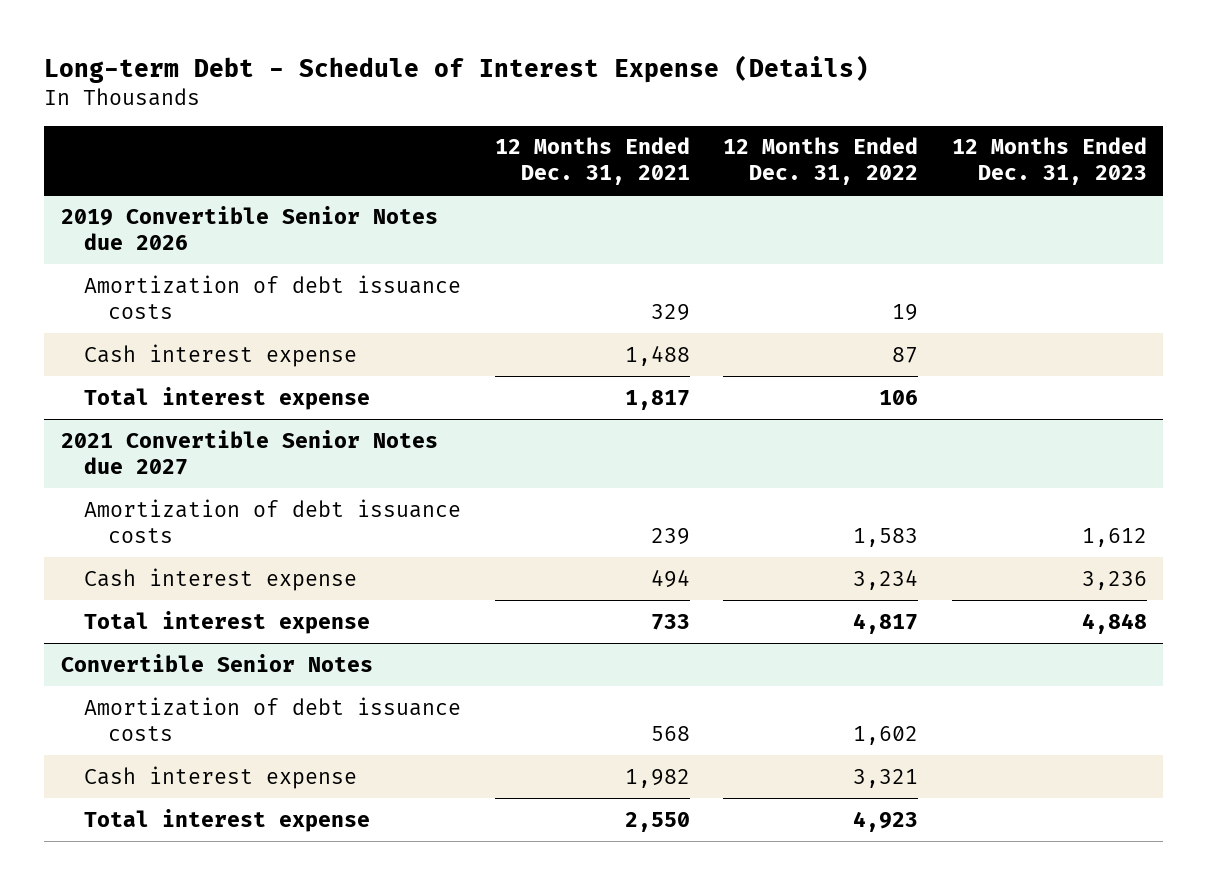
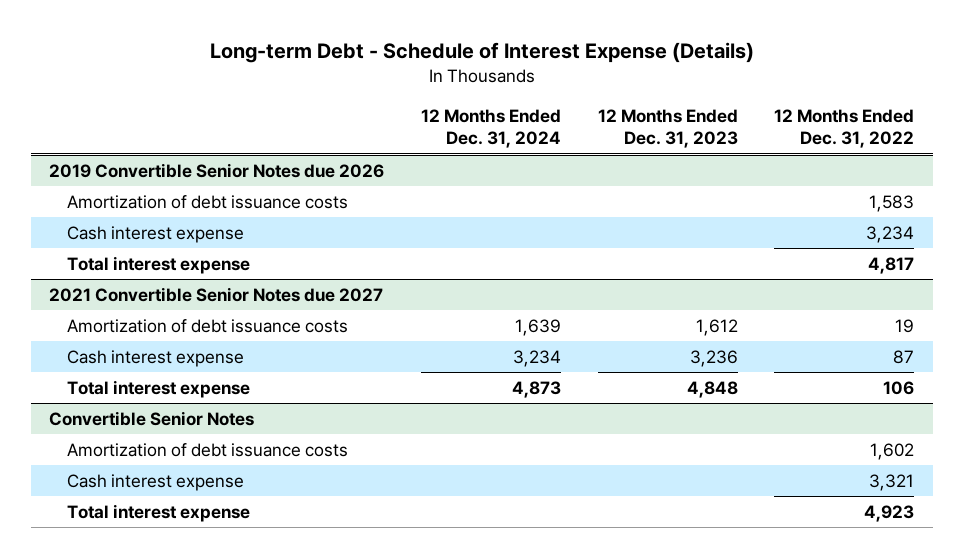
[494,137,690,186] 12 Months Ended Dec. 31, 2021 -> none
none -> [420,108,561,149] 12 Months Ended Dec. 31, 2024
[892,303,919,321] 19 -> [869,194,915,212] 1,583
[892,346,919,363] 87 -> [866,225,915,243] 3,234
[879,389,919,405] 106 -> [868,256,915,274] 4,817
[853,527,919,547] 1,583 -> [895,318,915,333] 19
[853,568,919,590] 3,234 -> [893,349,915,364] 87
[853,612,919,634] 4,817 -> [883,380,915,395] 106

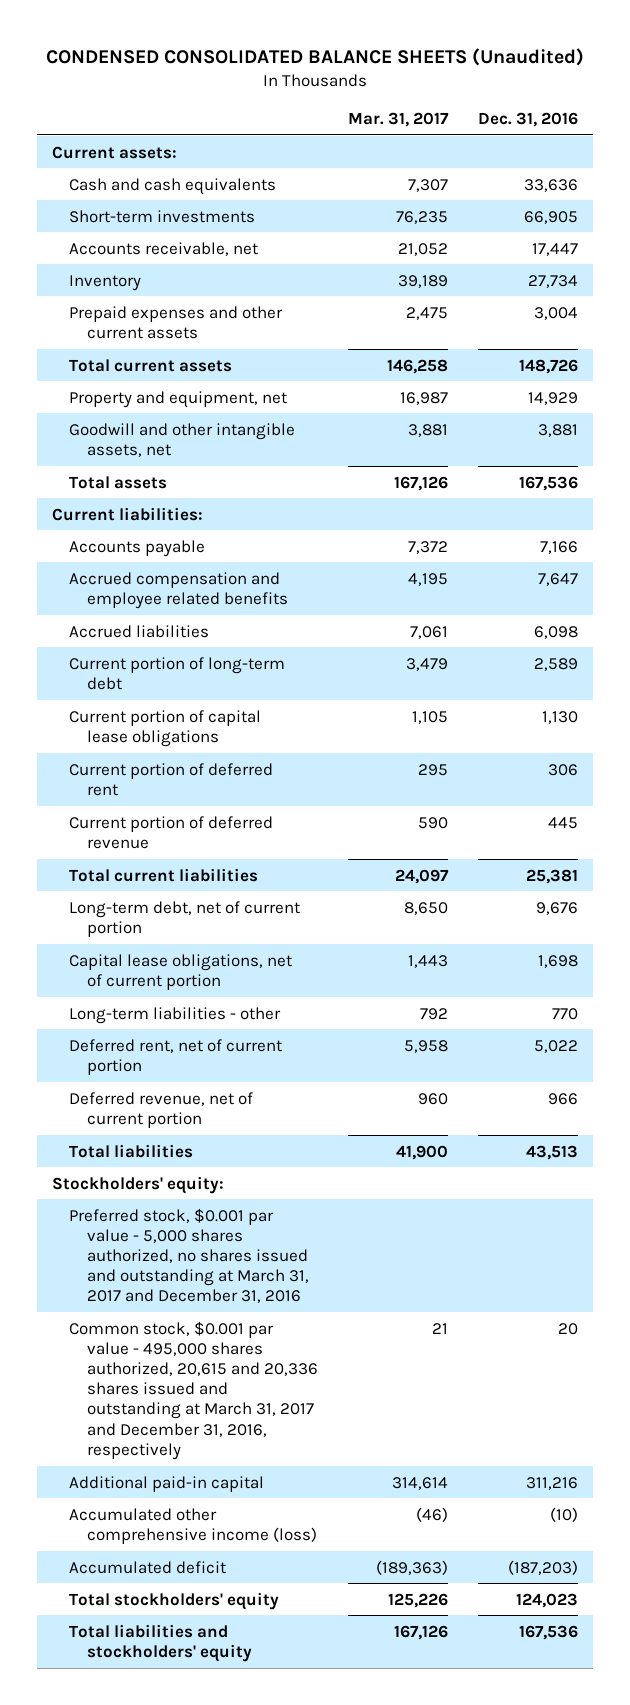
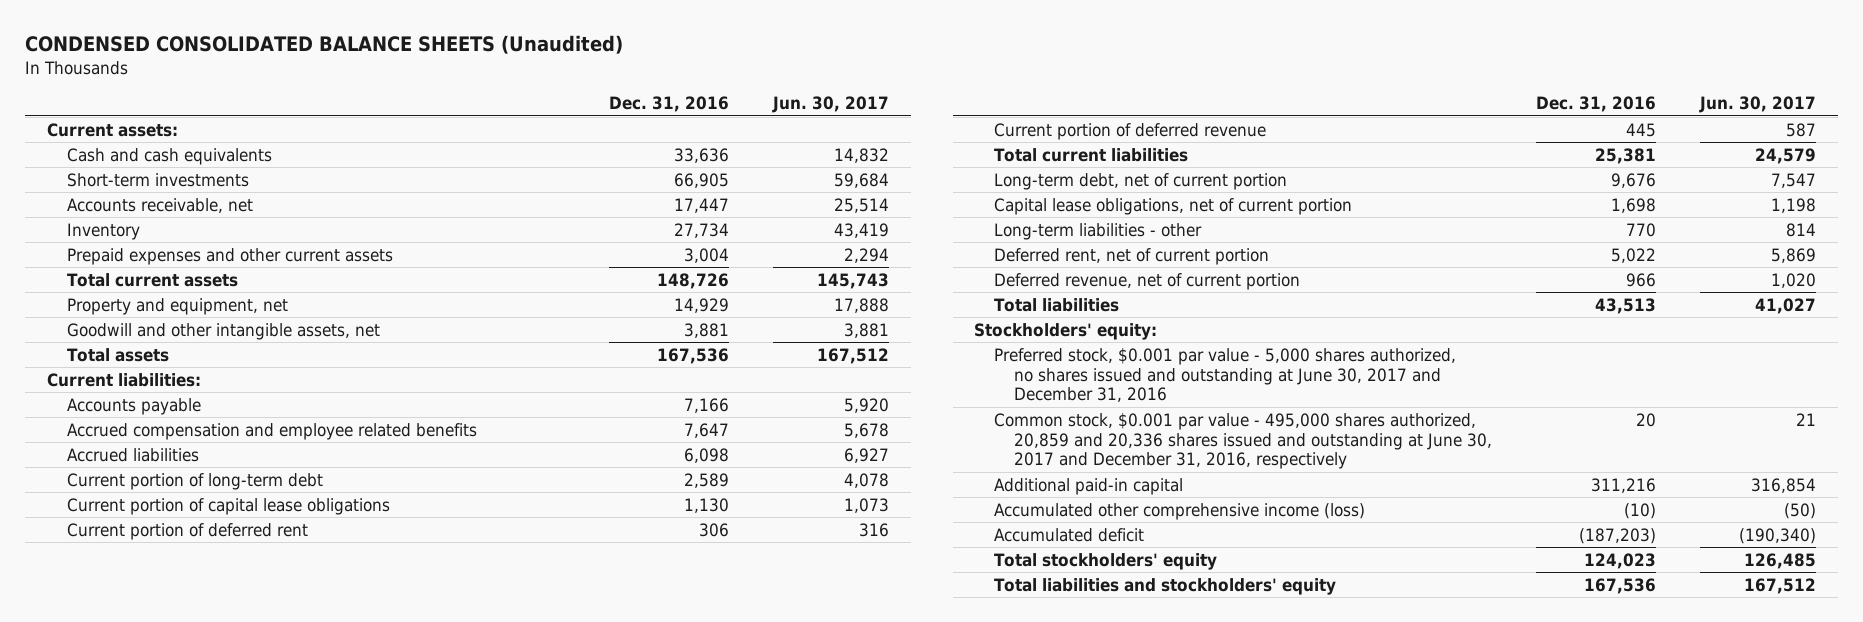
[347,111,449,127] Mar. 31, 2017 -> none
none -> [771,96,889,114] Jun. 30, 2017
[69,1207,309,1304] Preferred stock, $0.001 par value - 5,000 shares authorized, no shares issued and outstanding at March 31, 2017 and December 31, 2016 -> [994,347,1457,403] Preferred stock, $0.001 par value - 5,000 shares authorized, no shares issued and outstanding at June 30, 2017 and December 31, 2016
[69,1320,318,1460] Common stock, $0.001 par value - 495,000 shares authorized, 20,615 and 20,336 shares issued and outstanding at March 31, 2017 and December 31, 2016, respectively -> [994,412,1493,470] Common stock, $0.001 par value - 495,000 shares authorized, 20,859 and 20,336 shares issued and outstanding at June 30, 2017 and December 31, 2016, respectively

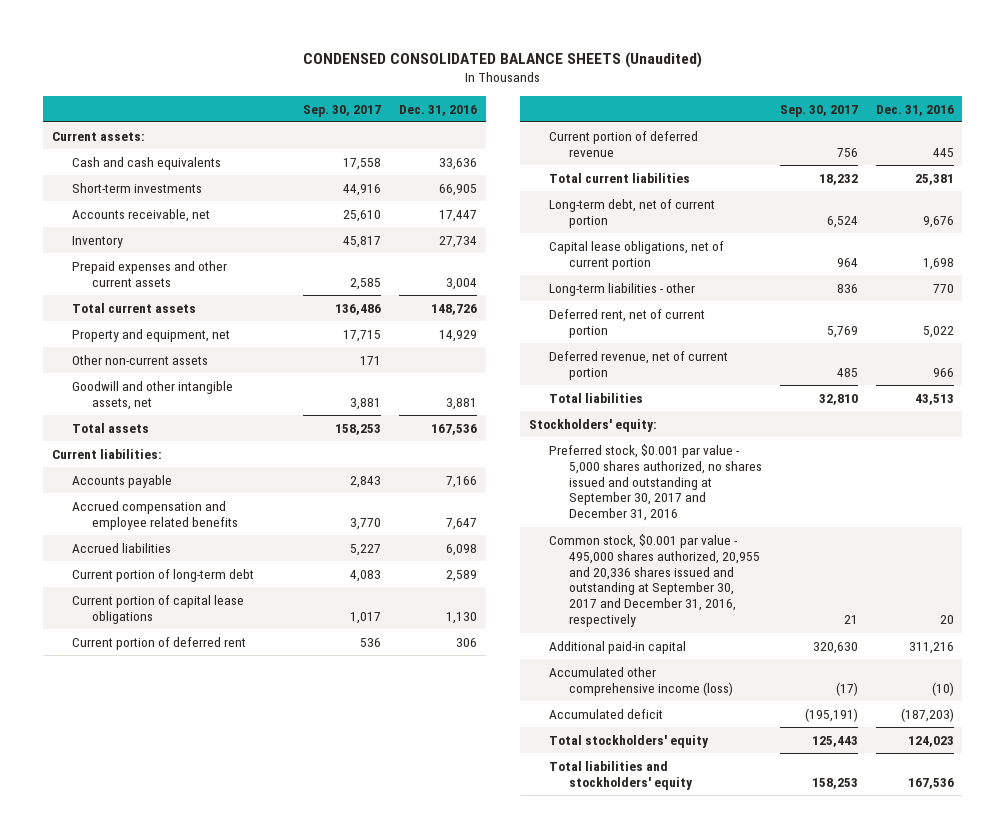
[771,96,889,114] Jun. 30, 2017 -> none
none -> [303,104,382,117] Sep. 30, 2017
none -> [72,354,209,365] Other non-current assets
[994,347,1457,403] Preferred stock, $0.001 par value - 5,000 shares authorized, no shares issued and outstanding at June 30, 2017 and December 31, 2016 -> [548,443,762,522] Preferred stock, $0.001 par value - 5,000 shares authorized, no shares issued and outstanding at September 30, 2017 and December 31, 2016
[994,412,1493,470] Common stock, $0.001 par value - 495,000 shares authorized, 20,859 and 20,336 shares issued and outstanding at June 30, 2017 and December 31, 2016, respectively -> [548,533,760,628] Common stock, $0.001 par value - 495,000 shares authorized, 20,955 and 20,336 shares issued and outstanding at September 30, 2017 and December 31, 2016, respectively

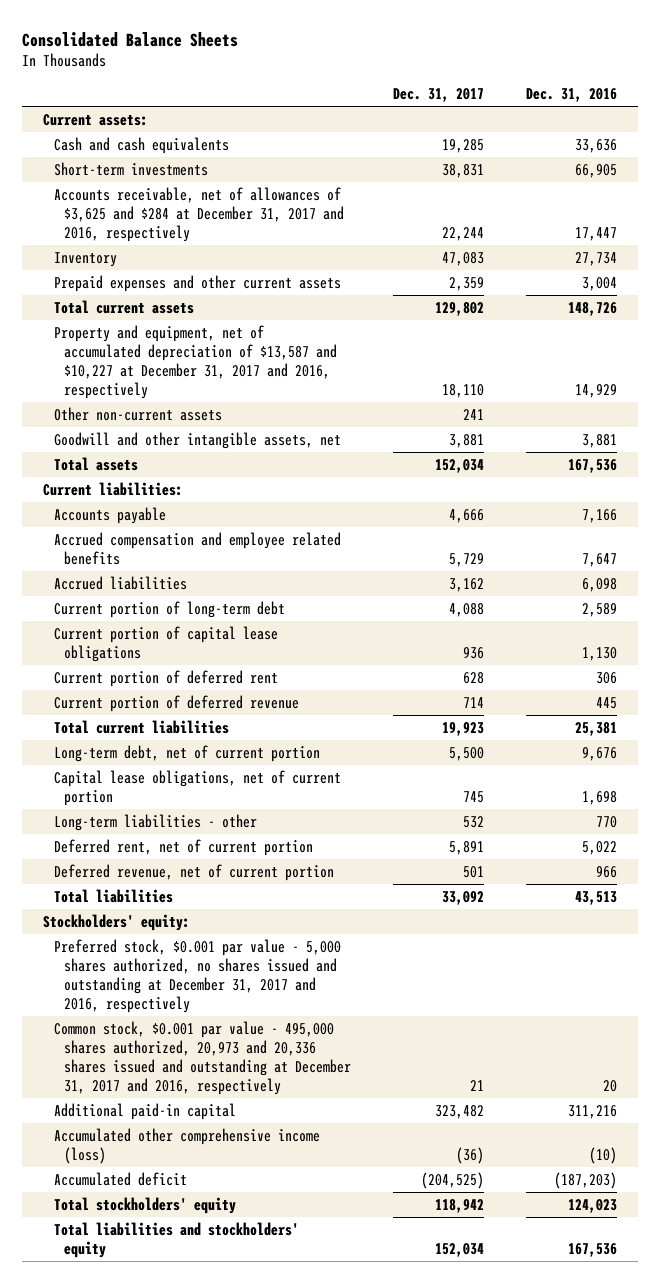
[302,52,702,69] CONDENSED CONSOLIDATED BALANCE SHEETS (Unaudited) -> [21,31,238,47] Consolidated Balance Sheets
[303,104,382,117] Sep. 30, 2017 -> none
none -> [393,88,485,103] Dec. 31, 2017
[72,208,211,222] Accounts receivable, net -> [53,186,345,242] Accounts receivable, net of allowances of $3,625 and $284 at December 31, 2017 and 2016, respectively
[72,328,231,342] Property and equipment, net -> [53,324,338,399] Property and equipment, net of accumulated depreciation of $13,587 and $10,227 at December 31, 2017 and 2016, respectively
[548,443,762,522] Preferred stock, $0.001 par value - 5,000 shares authorized, no shares issued and outstanding at September 30, 2017 and December 31, 2016 -> [53,938,341,1013] Preferred stock, $0.001 par value - 5,000 shares authorized, no shares issued and outstanding at December 31, 2017 and 2016, respectively
[548,533,760,628] Common stock, $0.001 par value - 495,000 shares authorized, 20,955 and 20,336 shares issued and outstanding at September 30, 2017 and December 31, 2016, respectively -> [53,1020,352,1095] Common stock, $0.001 par value - 495,000 shares authorized, 20,973 and 20,336 shares issued and outstanding at December 31, 2017 and 2016, respectively

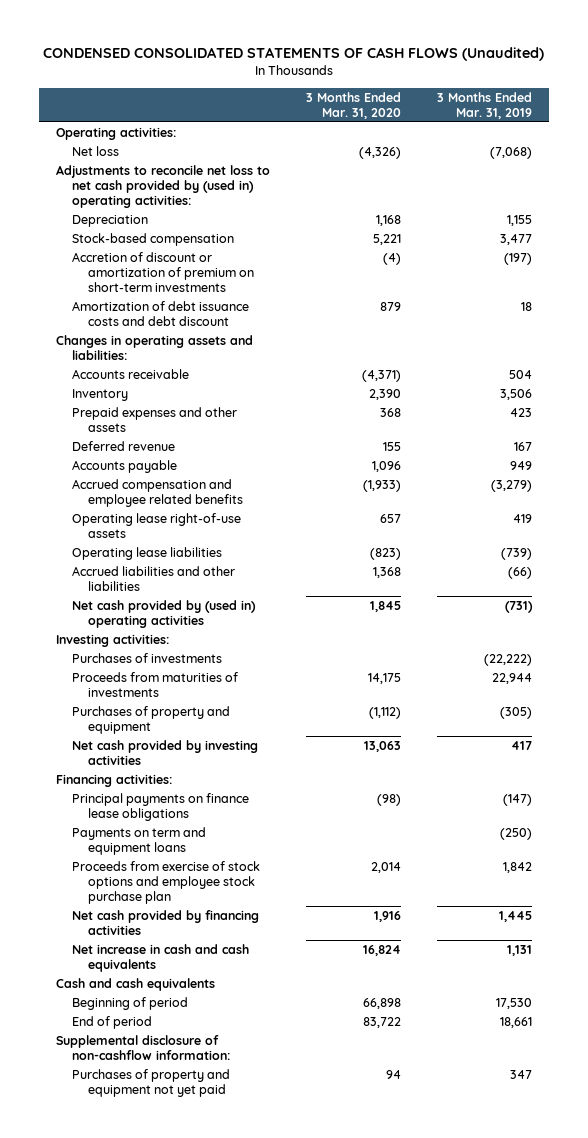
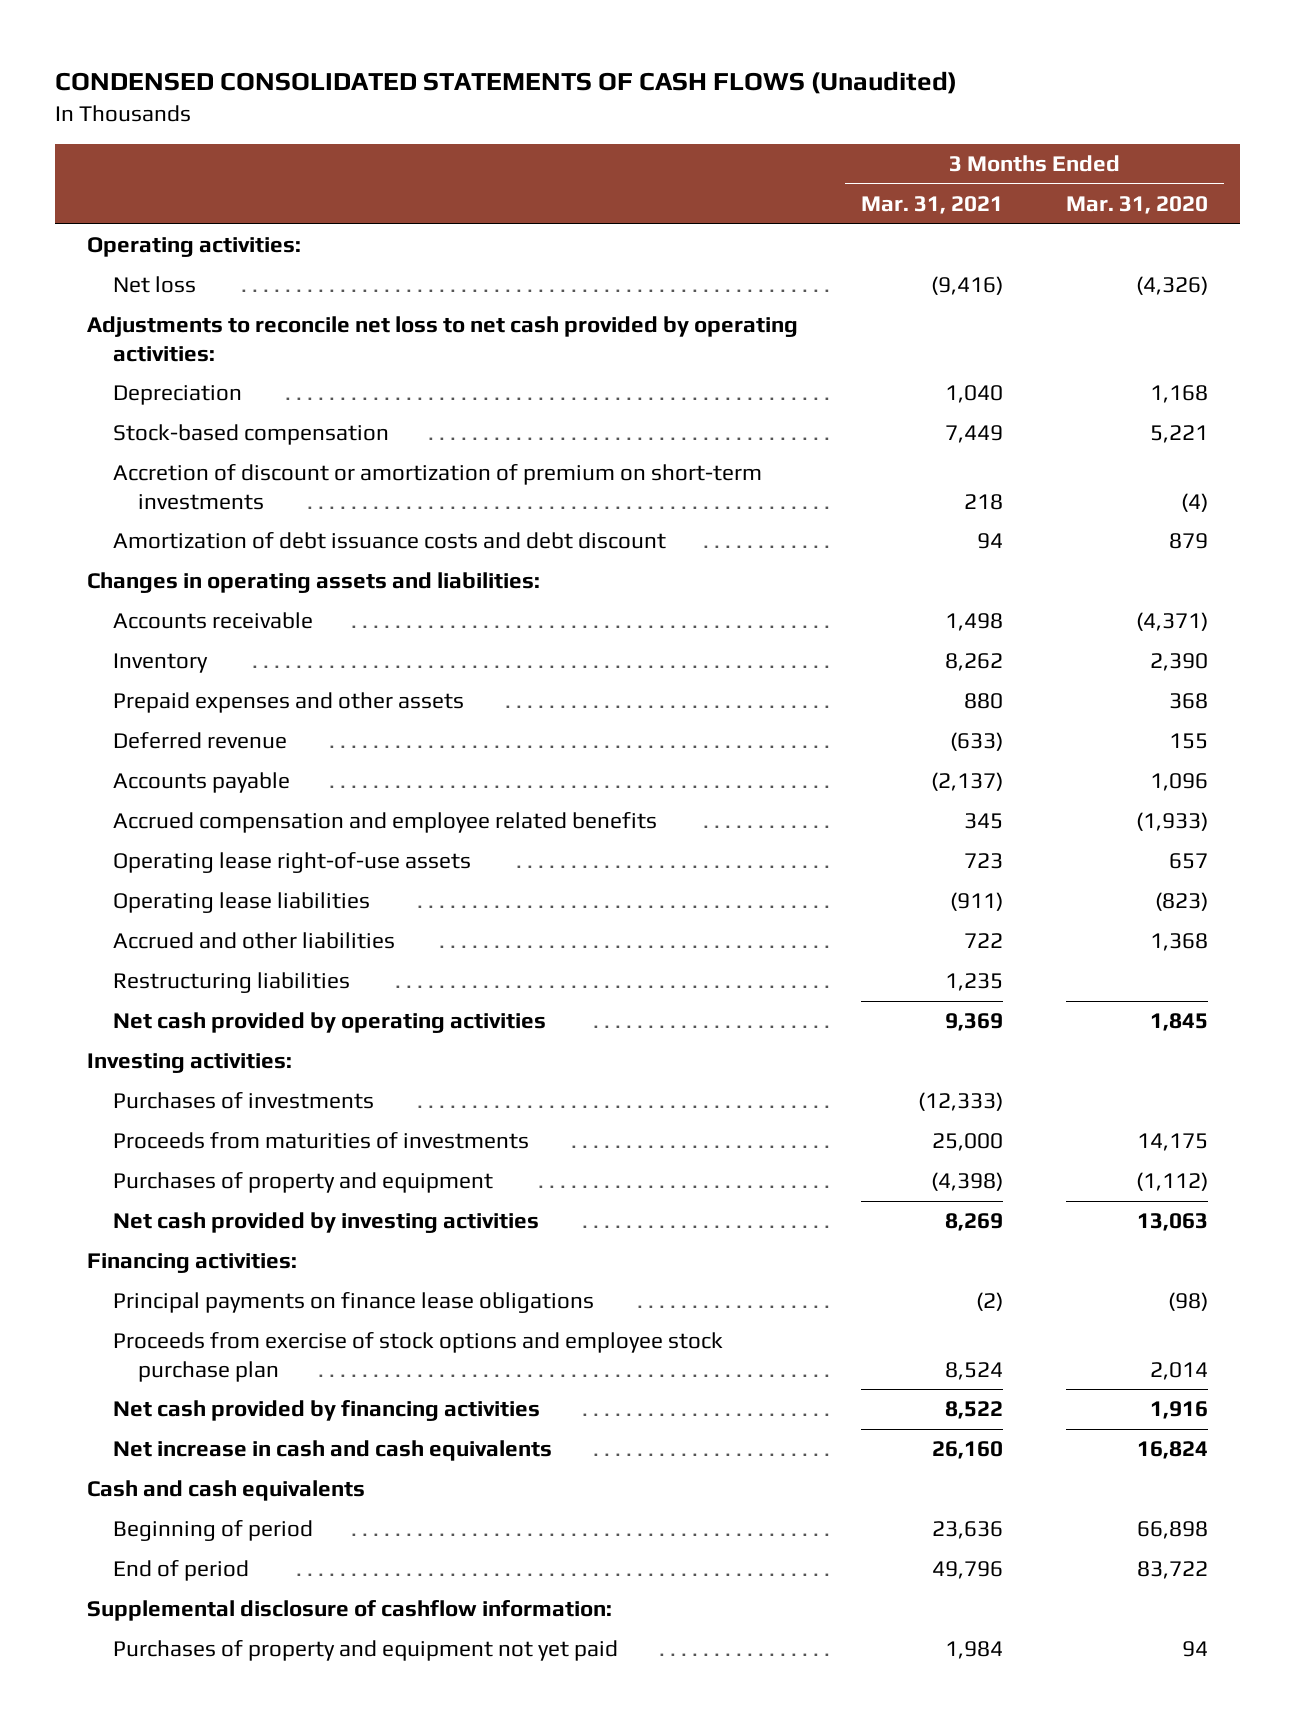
[436,91,532,119] 3 Months Ended Mar. 31, 2019 -> none
none -> [861,196,1004,215] Mar. 31, 2021
[56,164,271,209] Adjustments to reconcile net loss to net cash provided by (used in) operating activities: -> [86,316,798,362] Adjustments to reconcile net loss to net cash provided by operating activities:
[72,565,236,591] Accrued liabilities and other liabilities -> [112,932,395,950] Accrued and other liabilities
none -> [112,972,350,994] Restructuring liabilities
[72,599,257,628] Net cash provided by (used in) operating activities -> [112,1012,546,1034] Net cash provided by operating activities
[72,826,207,855] Payments on term and equipment loans -> none
[56,1034,231,1060] Supplemental disclosure of non-cashflow information: -> [86,1600,612,1622] Supplemental disclosure of cashflow information:

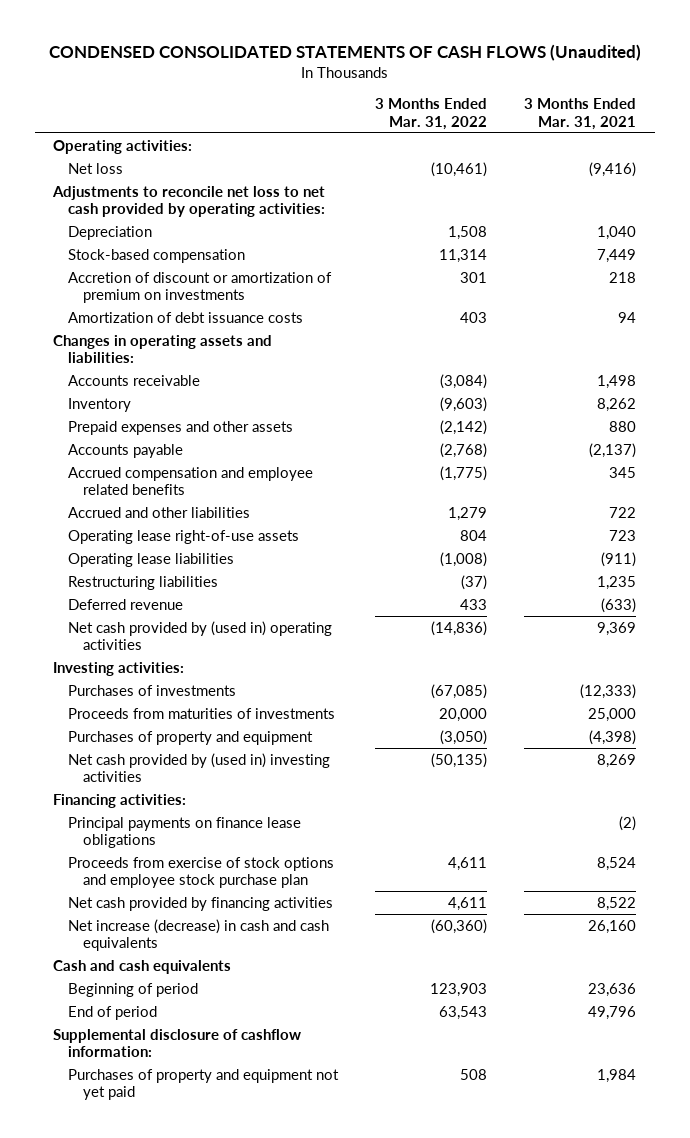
[1066,196,1209,215] Mar. 31, 2020 -> none
none -> [375,98,488,130] 3 Months Ended Mar. 31, 2022
[112,464,762,510] Accretion of discount or amortization of premium on short-term investments -> [68,271,333,304] Accretion of discount or amortization of premium on investments
[112,532,666,550] Amortization of debt issuance costs and debt discount -> [68,311,304,323] Amortization of debt issuance costs
[112,932,395,950] Accrued and other liabilities -> [68,506,251,518] Accrued and other liabilities
[112,732,287,750] Deferred revenue -> [68,598,184,610] Deferred revenue
[112,1012,546,1034] Net cash provided by operating activities -> [68,620,333,651] Net cash provided by (used in) operating activities
[112,1212,539,1234] Net cash provided by investing activities -> [68,752,331,783] Net cash provided by (used in) investing activities
[112,1440,552,1462] Net increase in cash and cash equivalents -> [68,918,330,952] Net increase (decrease) in cash and cash equivalents

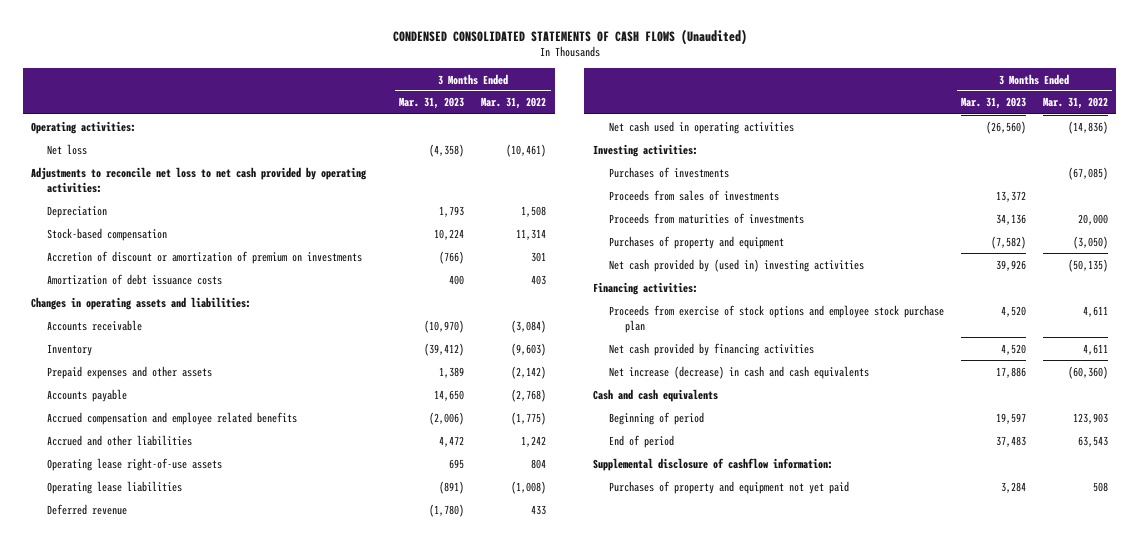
[524,98,637,130] 3 Months Ended Mar. 31, 2021 -> none
none -> [399,97,465,110] Mar. 31, 2023
[448,506,488,521] 1,279 -> [521,435,547,447] 1,242
[68,575,219,590] Restructuring liabilities -> none
[68,620,333,651] Net cash provided by (used in) operating activities -> [608,120,794,134] Net cash used in operating activities
none -> [608,189,779,201] Proceeds from sales of investments
[68,816,302,849] Principal payments on finance lease obligations -> none

